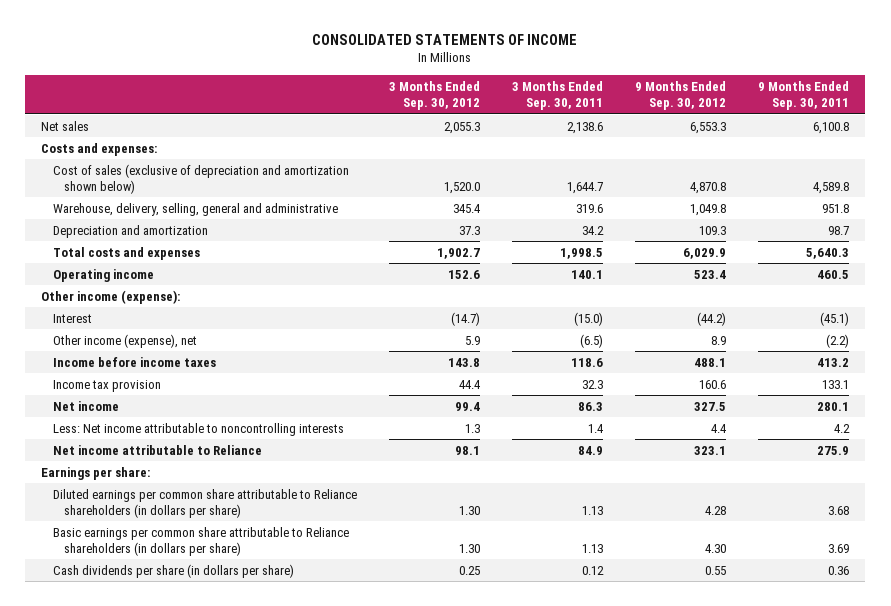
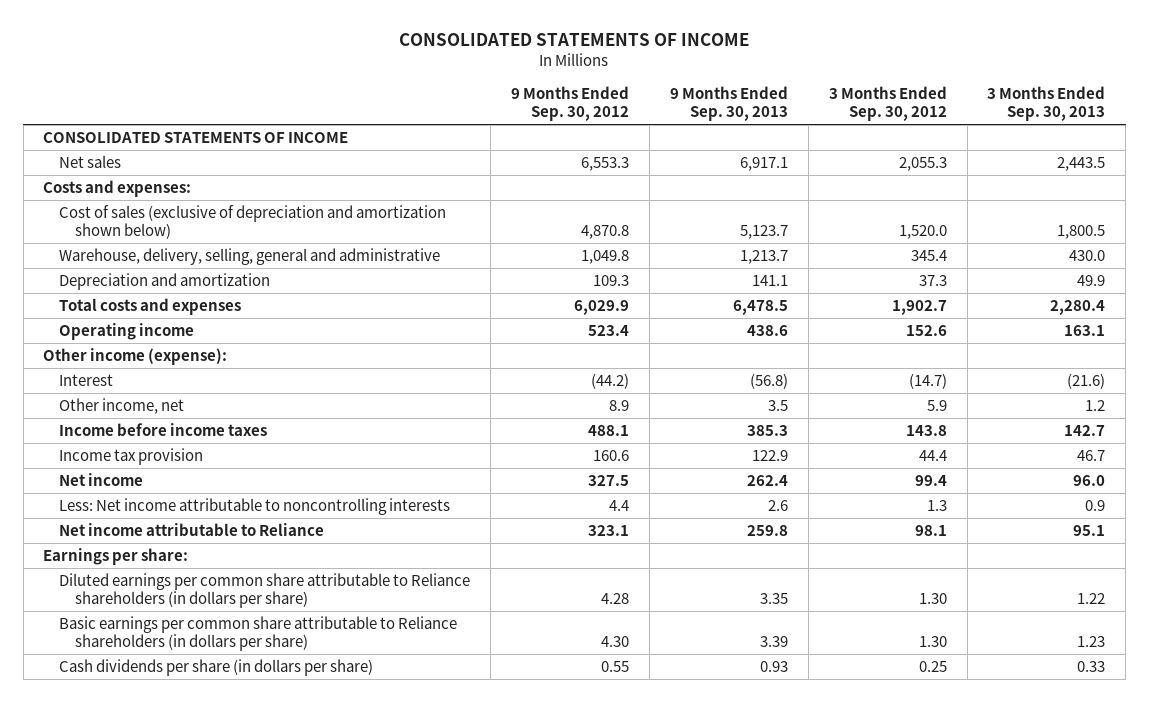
[512,80,604,111] 3 Months Ended Sep. 30, 2011 -> none
[758,80,850,111] 9 Months Ended Sep. 30, 2011 -> none
none -> [669,86,788,122] 9 Months Ended Sep. 30, 2013
none -> [987,86,1106,122] 3 Months Ended Sep. 30, 2013
none -> [43,132,349,144] CONSOLIDATED STATEMENTS OF INCOME
[52,333,197,348] Other income (expense), net -> [59,398,185,415] Other income, net

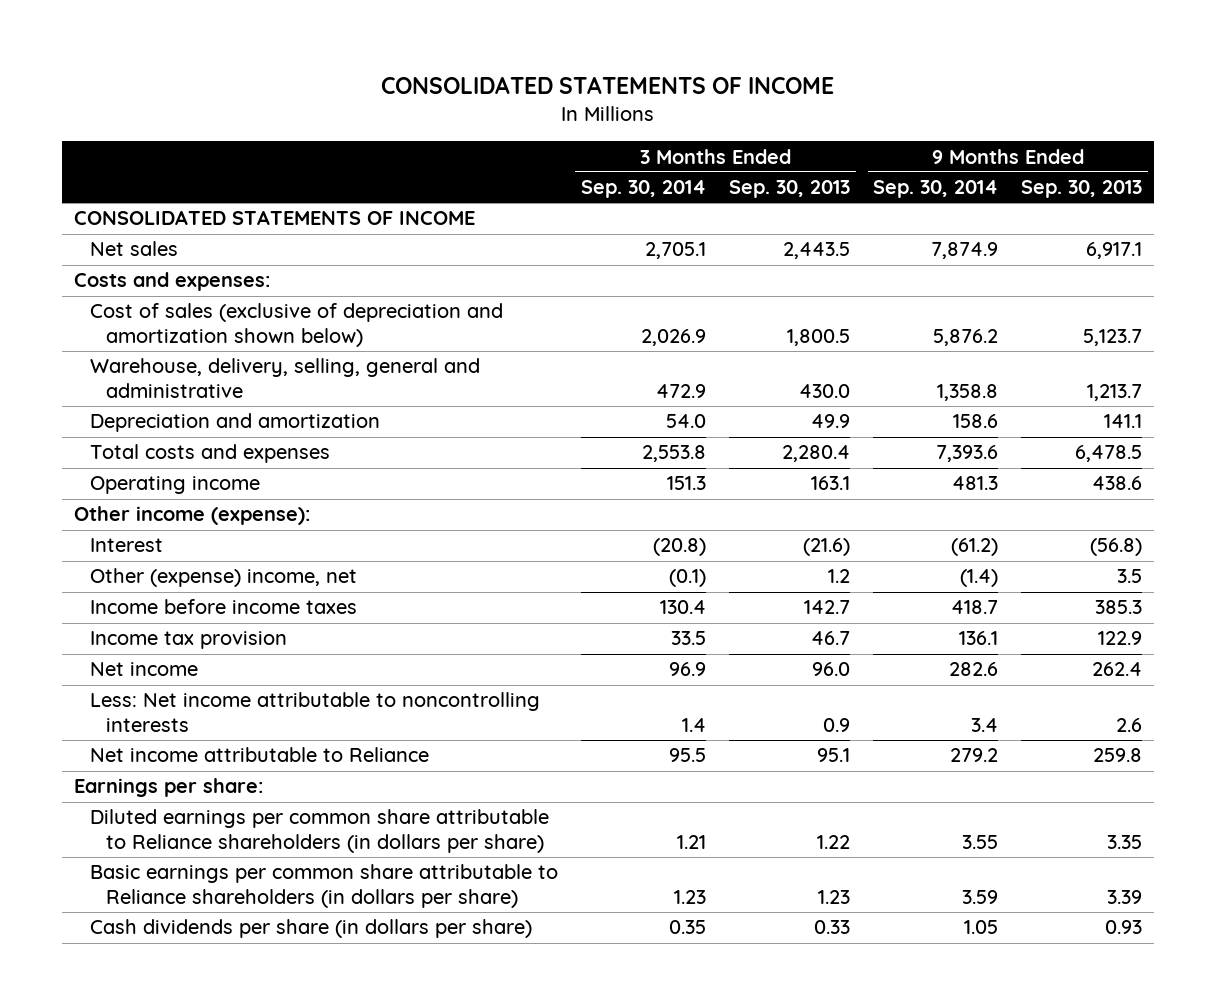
[511,86,630,122] 9 Months Ended Sep. 30, 2012 -> none
[828,86,947,122] 3 Months Ended Sep. 30, 2012 -> none
none -> [581,180,707,199] Sep. 30, 2014
none -> [873,180,999,199] Sep. 30, 2014
[59,398,185,415] Other income, net -> [90,568,358,588] Other (expense) income, net

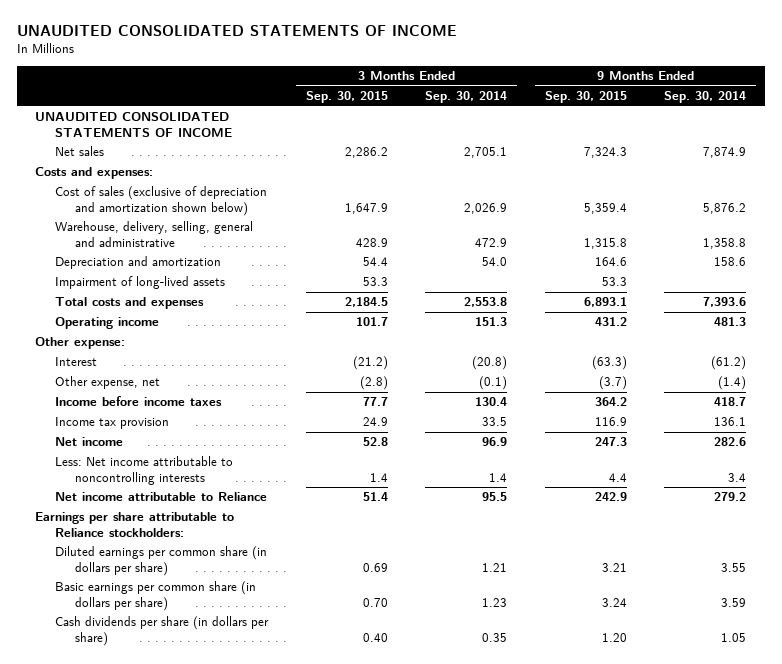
[381,75,835,94] CONSOLIDATED STATEMENTS OF INCOME -> [16,25,457,37] UNAUDITED CONSOLIDATED STATEMENTS OF INCOME
[729,180,851,199] Sep. 30, 2013 -> none
[1021,180,1143,199] Sep. 30, 2013 -> none
none -> [305,90,388,103] Sep. 30, 2015
none -> [544,90,627,103] Sep. 30, 2015
[74,210,476,226] CONSOLIDATED STATEMENTS OF INCOME -> [35,112,233,137] UNAUDITED CONSOLIDATED STATEMENTS OF INCOME
none -> [55,276,226,290] Impairment of long-lived assets
[74,506,311,526] Other income (expense): -> [35,337,126,350] Other expense:
[90,568,358,588] Other (expense) income, net -> [55,376,161,390] Other expense, net
[74,778,264,798] Earnings per share: -> [35,512,235,537] Earnings per share attributable to Reliance stockholders:
[90,809,550,853] Diluted earnings per common share attributable to Reliance shareholders (in dollars per share) -> [55,546,268,576] Diluted earnings per common share (in dollars per share)
[90,864,559,908] Basic earnings per common share attributable to Reliance shareholders (in dollars per share) -> [55,581,257,611] Basic earnings per common share (in dollars per share)

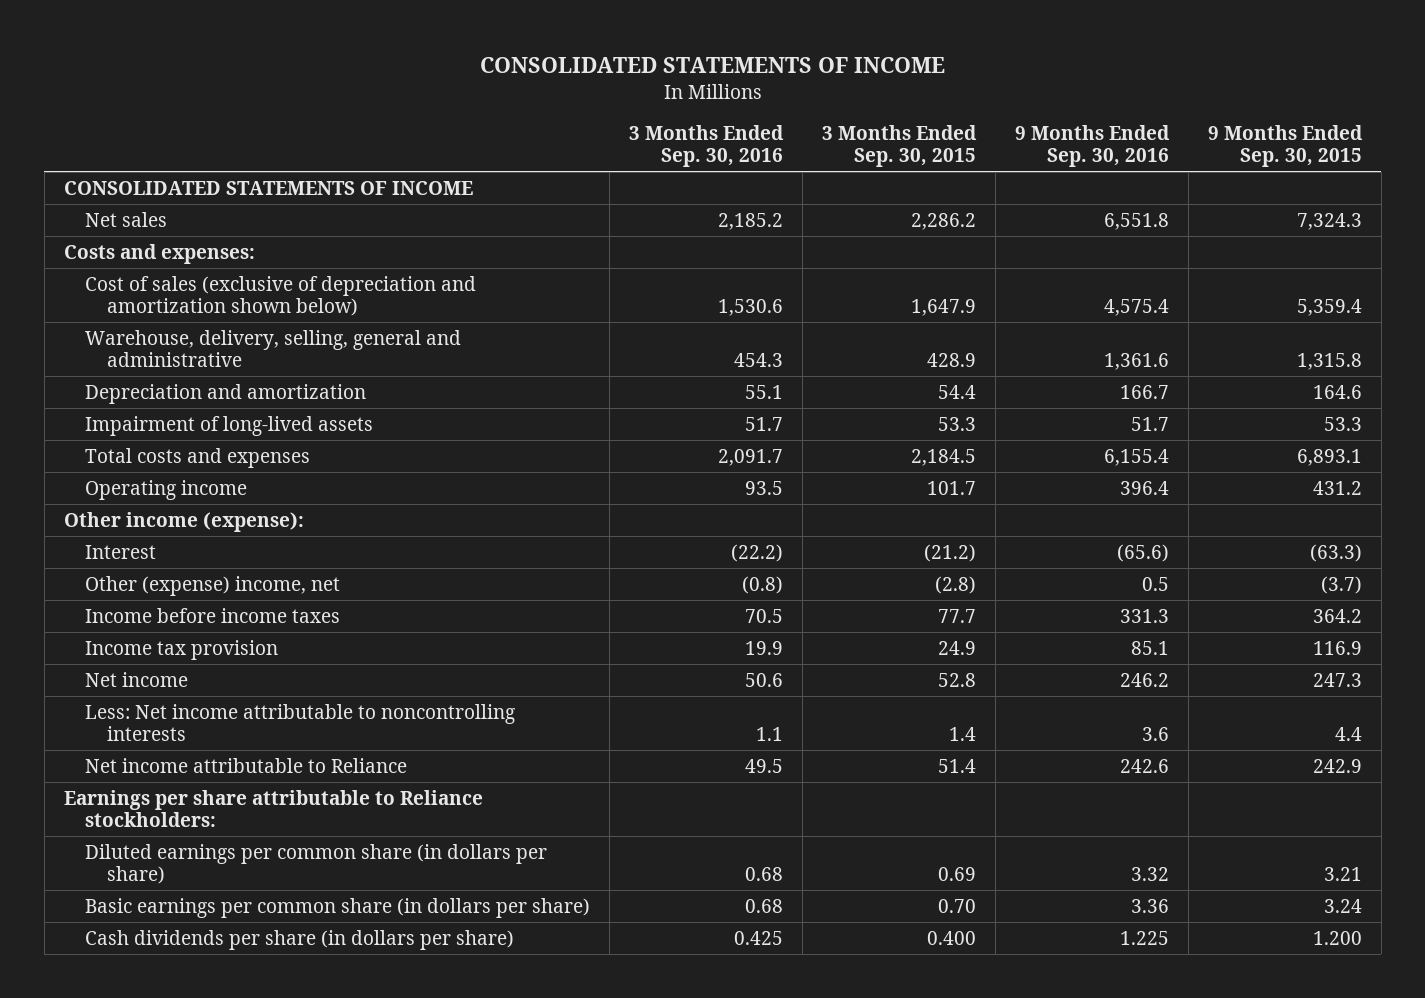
[16,25,457,37] UNAUDITED CONSOLIDATED STATEMENTS OF INCOME -> [479,57,945,74] CONSOLIDATED STATEMENTS OF INCOME
[425,90,508,103] Sep. 30, 2014 -> none
[664,90,747,103] Sep. 30, 2014 -> none
none -> [629,125,785,167] 3 Months Ended Sep. 30, 2016
none -> [1014,125,1170,167] 9 Months Ended Sep. 30, 2016
[35,112,233,137] UNAUDITED CONSOLIDATED STATEMENTS OF INCOME -> [63,180,473,195] CONSOLIDATED STATEMENTS OF INCOME
[35,337,126,350] Other expense: -> [63,511,304,532] Other income (expense):
[55,376,161,390] Other expense, net -> [85,575,341,596] Other (expense) income, net
[362,632,388,642] 0.40 -> [926,930,976,945] 0.400
[601,632,627,642] 1.20 -> [1312,930,1362,945] 1.200

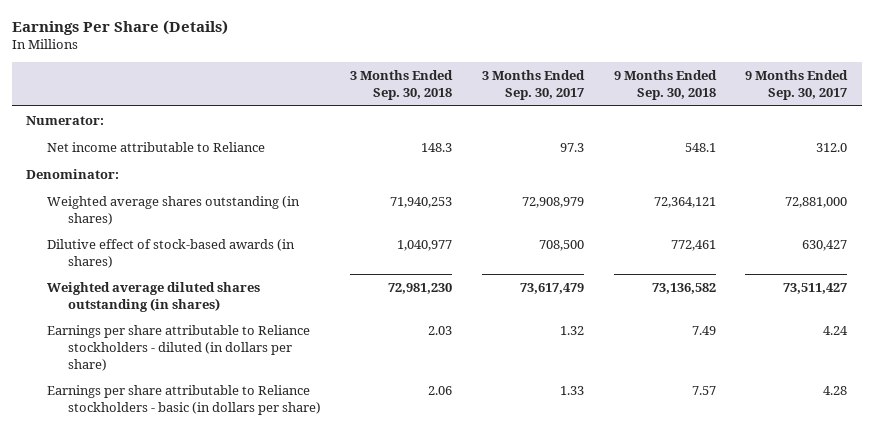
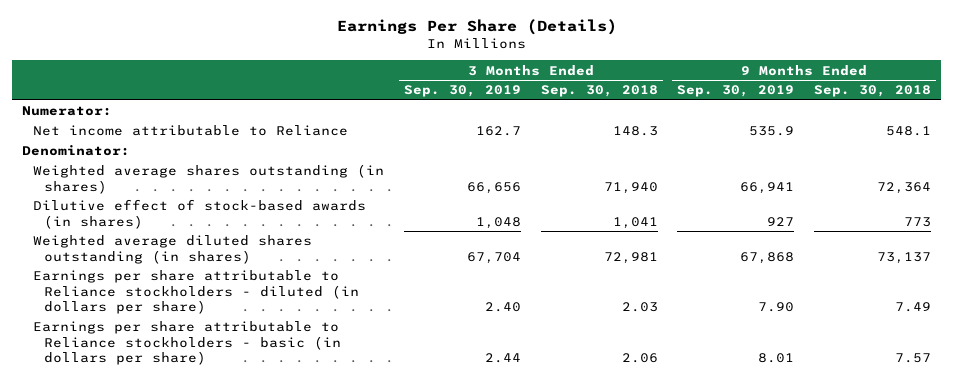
[481,70,585,101] 3 Months Ended Sep. 30, 2017 -> none
[745,70,849,101] 9 Months Ended Sep. 30, 2017 -> none
none -> [403,85,521,98] Sep. 30, 2019
none -> [677,85,795,98] Sep. 30, 2019
[390,197,453,209] 71,940,253 -> [603,181,658,194] 71,940
[653,197,716,209] 72,364,121 -> [877,181,932,194] 72,364
[397,240,453,252] 1,040,977 -> [612,216,658,229] 1,041
[670,240,716,252] 772,461 -> [904,216,932,227] 773
[388,283,453,295] 72,981,230 -> [603,251,658,264] 72,981
[651,283,716,295] 73,136,582 -> [877,251,932,264] 73,137

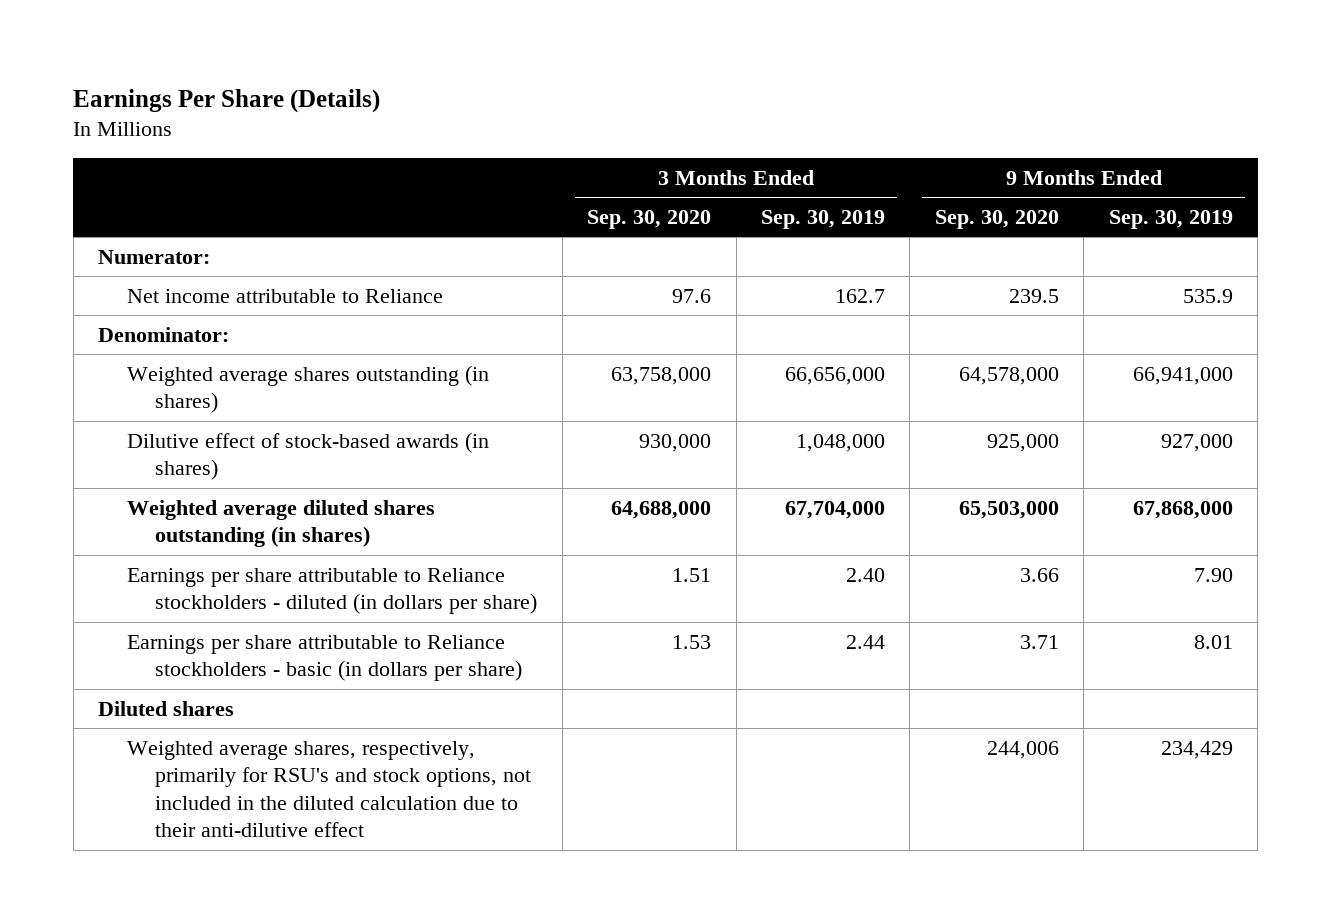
[540,85,658,98] Sep. 30, 2018 -> none
[814,85,932,98] Sep. 30, 2018 -> none
none -> [587,209,712,229] Sep. 30, 2020
none -> [934,209,1059,229] Sep. 30, 2020
[466,181,521,194] 66,656 -> [784,366,885,385] 66,656,000
[740,181,795,194] 66,941 -> [1132,366,1233,385] 66,941,000
[475,216,521,229] 1,048 -> [795,433,885,452] 1,048,000
[767,216,795,226] 927 -> [1160,433,1233,452] 927,000
[466,251,521,264] 67,704 -> [784,500,885,519] 67,704,000
[740,251,795,264] 67,868 -> [1132,500,1233,519] 67,868,000
none -> [97,700,234,716] Diluted shares
none -> [126,740,532,838] Weighted average shares, respectively, primarily for RSU's and stock options, not included in the diluted calculation due to their anti-dilutive effect

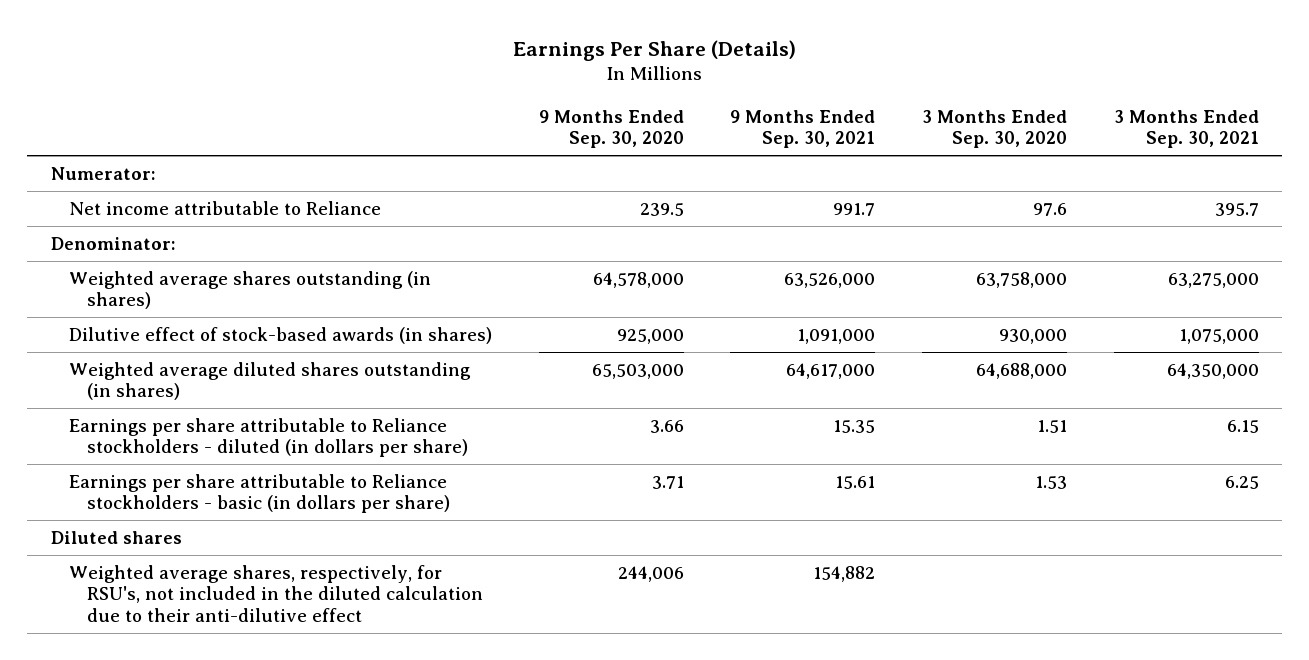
[760,209,885,229] Sep. 30, 2019 -> none
[1108,209,1233,229] Sep. 30, 2019 -> none
none -> [730,109,876,148] 9 Months Ended Sep. 30, 2021
none -> [1113,109,1259,148] 3 Months Ended Sep. 30, 2021
[126,740,532,838] Weighted average shares, respectively, primarily for RSU's and stock options, not included in the diluted calculation due to their anti-dilutive effect -> [68,564,484,622] Weighted average shares, respectively, for RSU's, not included in the diluted calculation due to their anti-dilutive effect

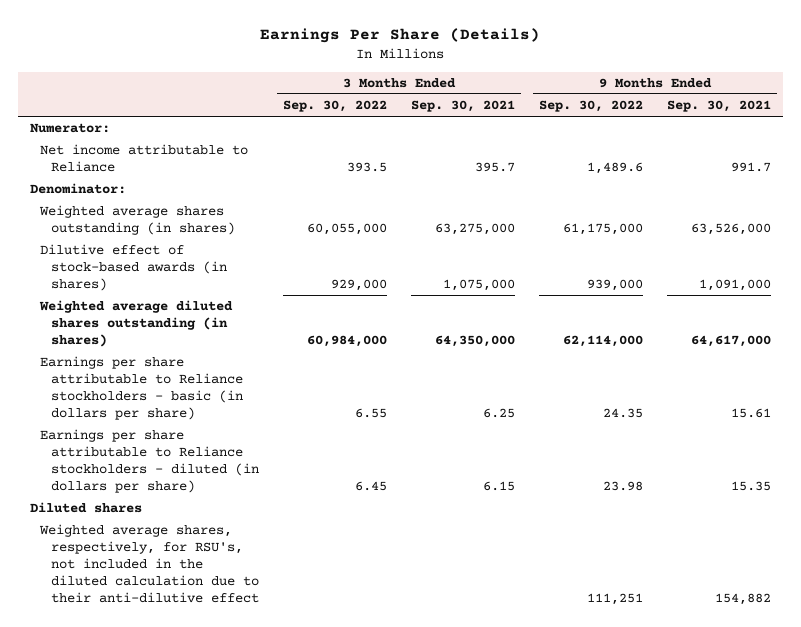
[538,109,684,148] 9 Months Ended Sep. 30, 2020 -> none
[921,109,1067,148] 3 Months Ended Sep. 30, 2020 -> none
none -> [283,100,388,113] Sep. 30, 2022
none -> [539,100,644,113] Sep. 30, 2022
[68,417,469,458] Earnings per share attributable to Reliance stockholders - diluted (in dollars per share) -> [40,429,259,493] Earnings per share attributable to Reliance stockholders - diluted (in dollars per share)

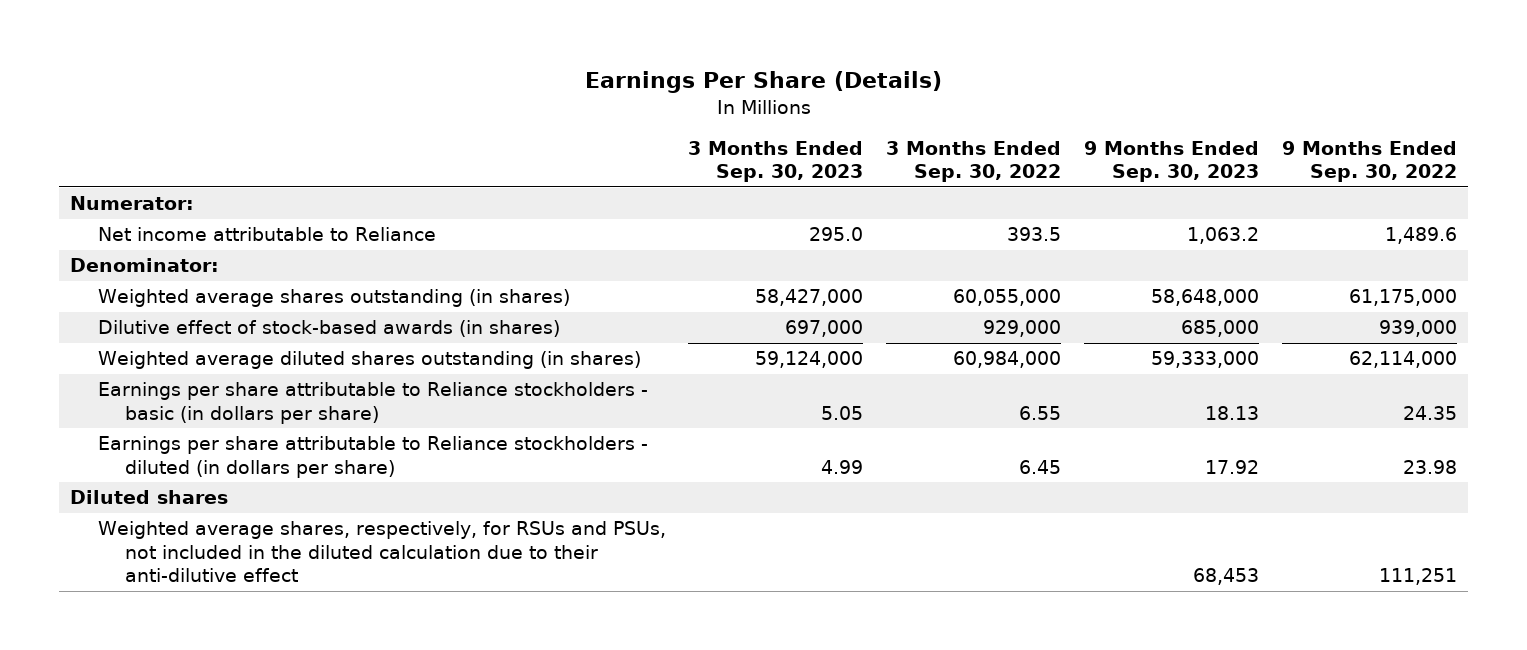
[411,100,516,113] Sep. 30, 2021 -> none
[667,100,772,113] Sep. 30, 2021 -> none
none -> [688,141,864,183] 3 Months Ended Sep. 30, 2023
none -> [1084,141,1260,183] 9 Months Ended Sep. 30, 2023
[39,524,259,603] Weighted average shares, respectively, for RSU's, not included in the diluted calculation due to their anti-dilutive effect -> [97,521,666,583] Weighted average shares, respectively, for RSUs and PSUs, not included in the diluted calculation due to their anti-dilutive effect

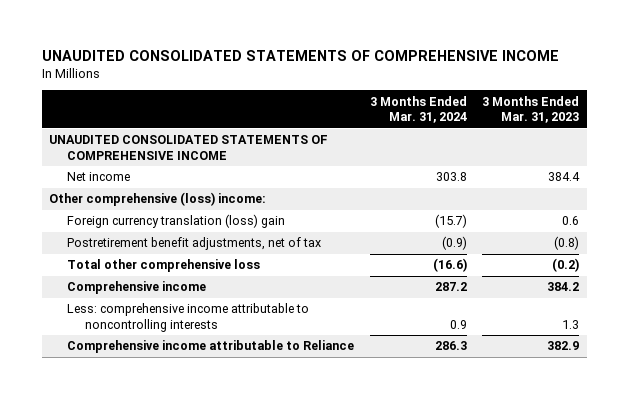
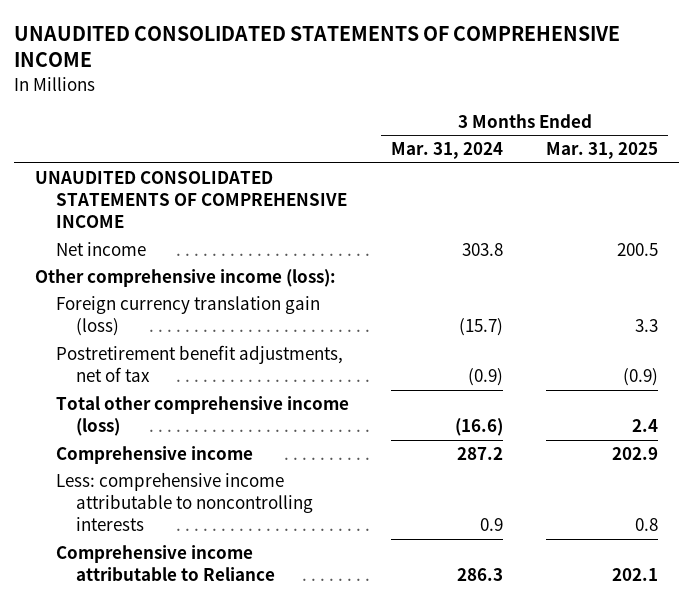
[482,95,580,123] 3 Months Ended Mar. 31, 2023 -> none
none -> [545,142,658,160] Mar. 31, 2025
[49,192,267,207] Other comprehensive (loss) income: -> [35,268,337,287] Other comprehensive income (loss):
[67,214,286,229] Foreign currency translation (loss) gain -> [55,295,320,337] Foreign currency translation gain (loss)
[67,259,261,273] Total other comprehensive loss -> [55,395,349,437] Total other comprehensive income (loss)

